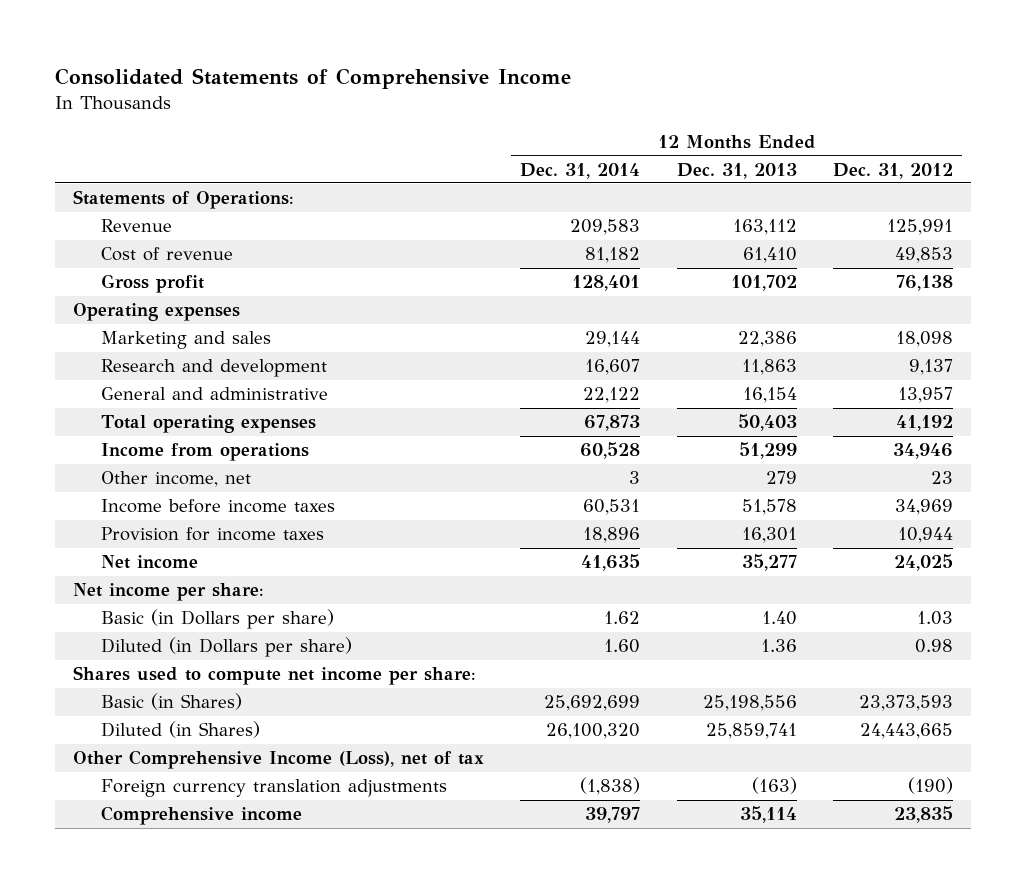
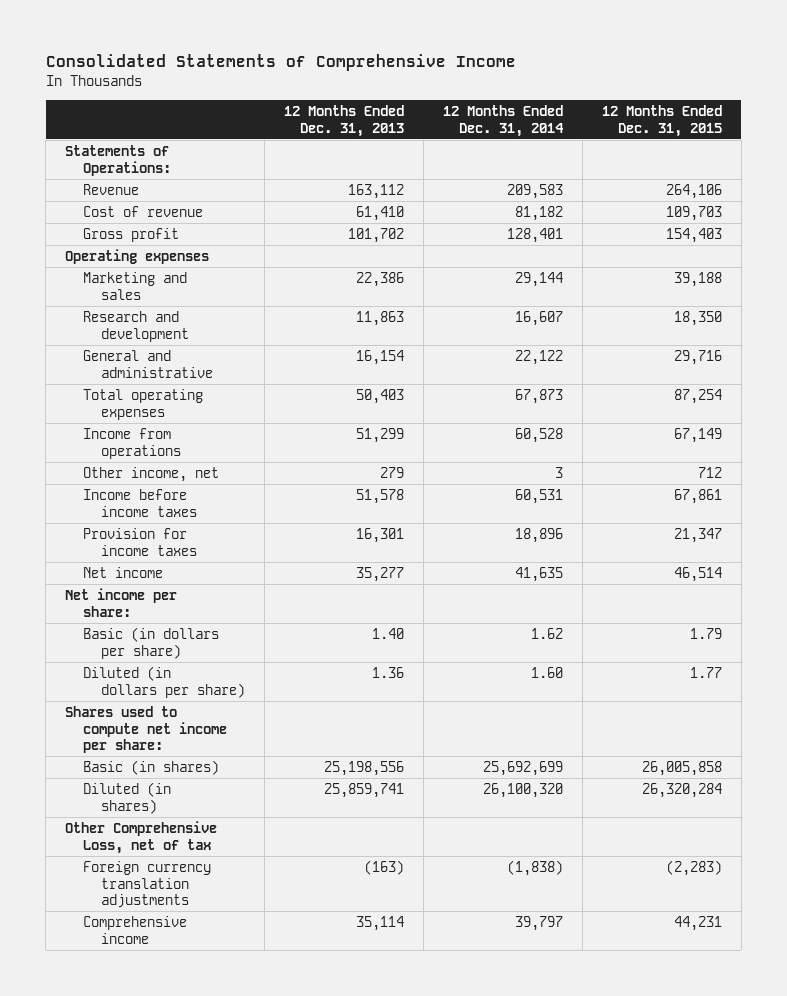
[832,162,953,179] Dec. 31, 2012 -> none
none -> [601,105,722,137] 12 Months Ended Dec. 31, 2015
[101,609,335,630] Basic (in Dollars per share) -> [82,627,219,659] Basic (in dollars per share)
[101,637,353,658] Diluted (in Dollars per share) -> [82,666,245,698] Diluted (in dollars per share)
[101,693,243,711] Basic (in Shares) -> [82,760,219,776] Basic (in shares)
[101,721,261,739] Diluted (in Shares) -> [82,782,171,814] Diluted (in shares)
[73,750,485,770] Other Comprehensive Income (Loss), net of tax -> [65,821,218,854] Other Comprehensive Loss, net of tax

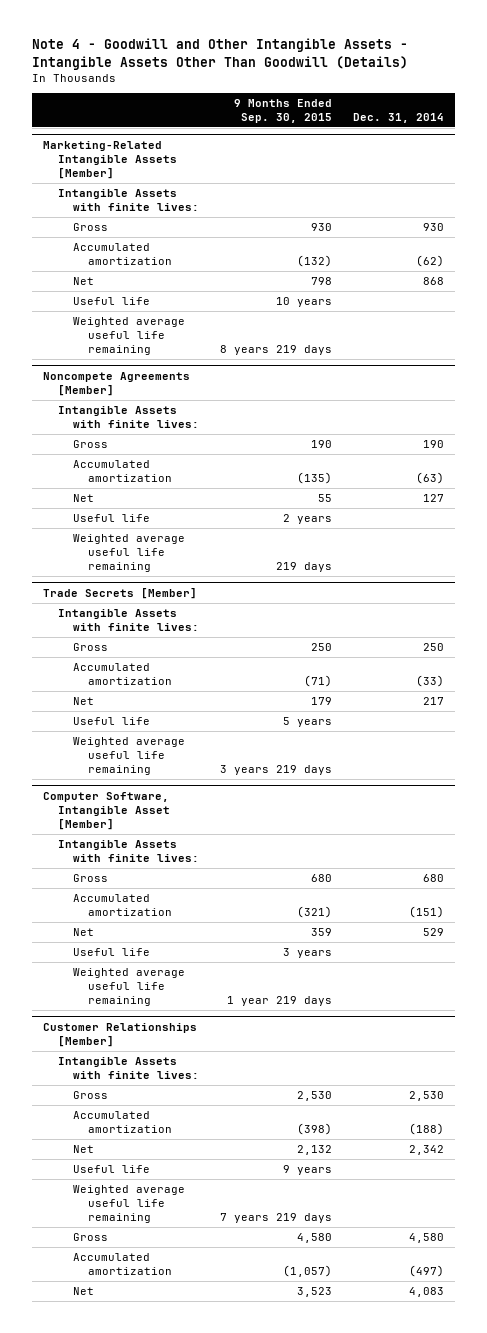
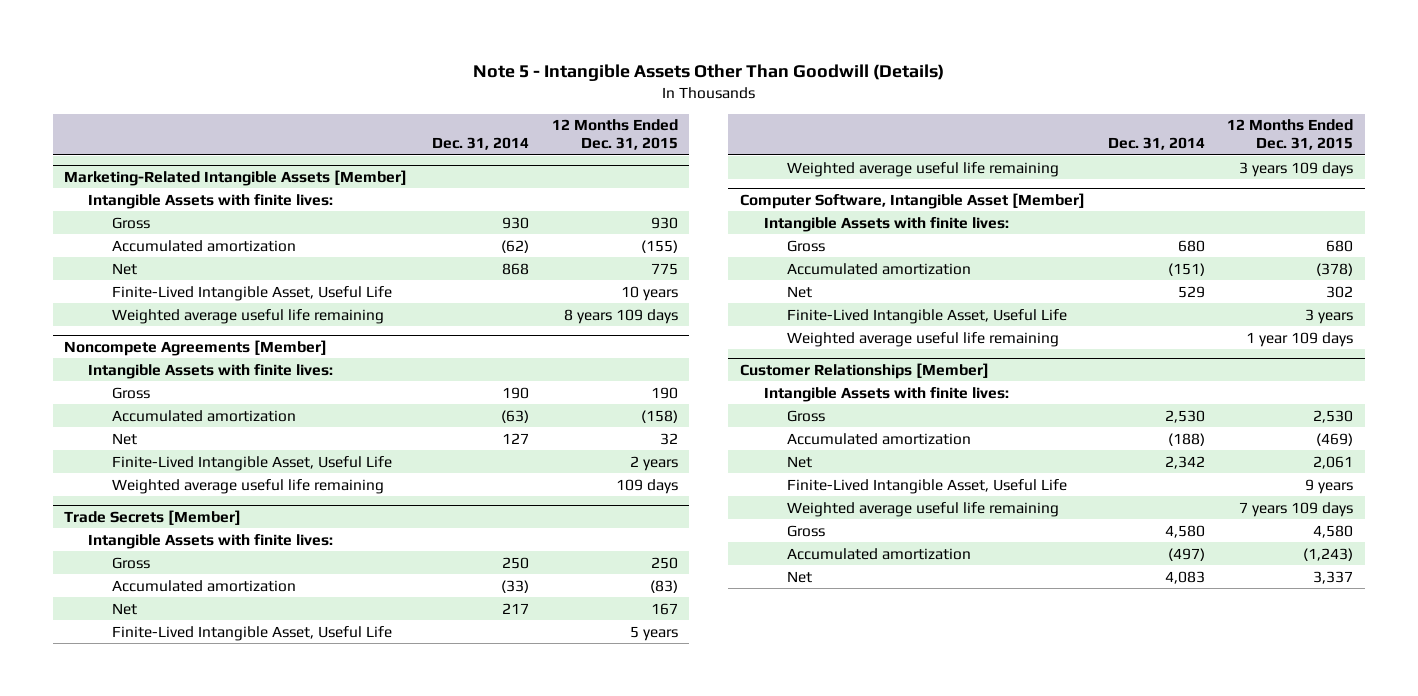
[32,38,409,70] Note 4 - Goodwill and Other Intangible Assets - Intangible Assets Other Than Goodwill (Details) -> [472,64,944,82] Note 5 - Intangible Assets Other Than Goodwill (Details)
[234,98,333,123] 9 Months Ended Sep. 30, 2015 -> none
none -> [551,119,678,151] 12 Months Ended Dec. 31, 2015
[72,297,150,306] Useful life -> [111,285,392,301] Finite-Lived Intangible Asset, Useful Life
[72,514,150,523] Useful life -> [111,455,392,471] Finite-Lived Intangible Asset, Useful Life
[72,717,150,726] Useful life -> [111,625,392,641] Finite-Lived Intangible Asset, Useful Life
[72,948,150,957] Useful life -> [787,308,1068,324] Finite-Lived Intangible Asset, Useful Life
[72,1165,150,1174] Useful life -> [787,478,1068,494] Finite-Lived Intangible Asset, Useful Life

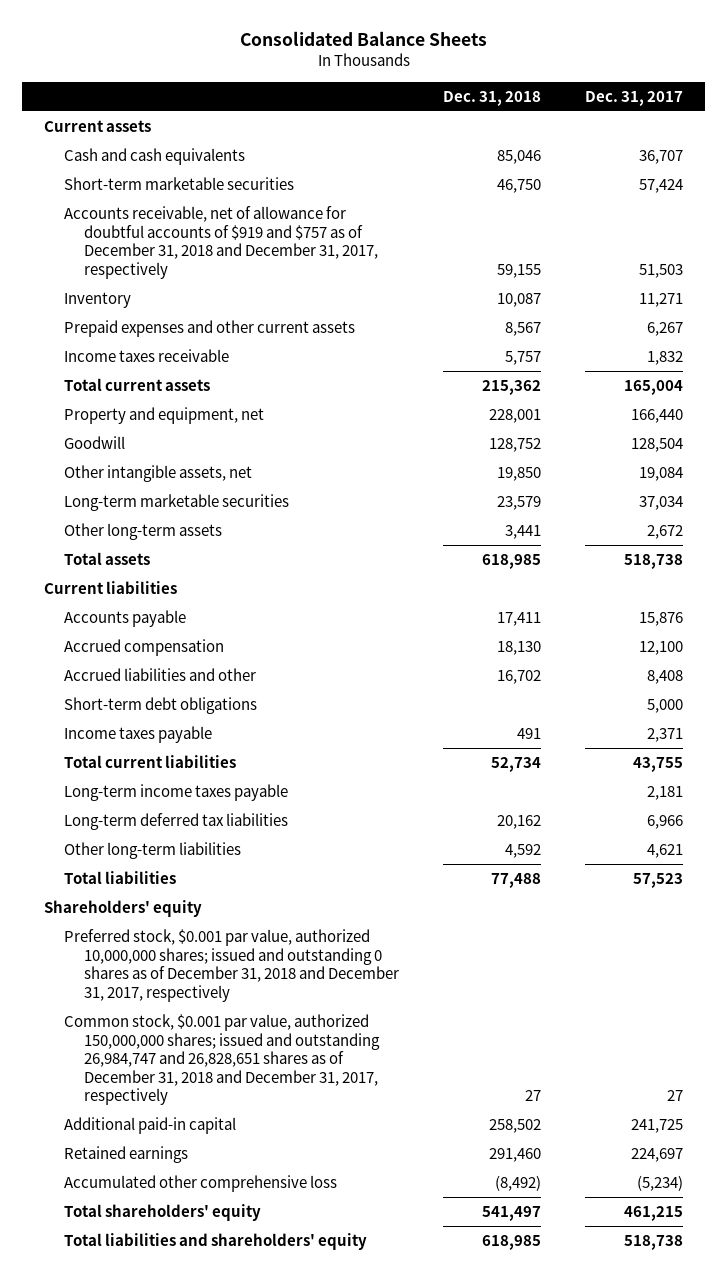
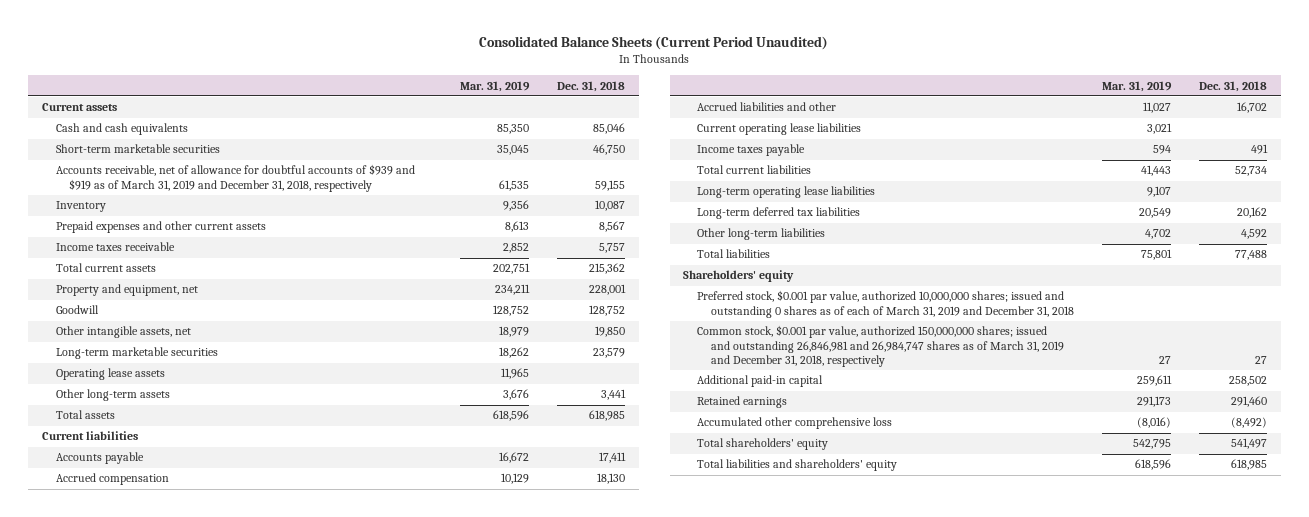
[239,30,487,46] Consolidated Balance Sheets -> [479,35,829,50] Consolidated Balance Sheets (Current Period Unaudited)
[585,90,684,106] Dec. 31, 2017 -> none
none -> [460,80,531,92] Mar. 31, 2019
[64,206,378,279] Accounts receivable, net of allowance for doubtful accounts of $919 and $757 as of December 31, 2018 and December 31, 2017, respectively -> [55,164,415,192] Accounts receivable, net of allowance for doubtful accounts of $939 and $919 as of March 31, 2019 and December 31, 2018, respectively
none -> [55,368,165,381] Operating lease assets
[64,697,258,715] Short-term debt obligations -> none
none -> [697,123,862,136] Current operating lease liabilities
[64,784,289,802] Long-term income taxes payable -> none
none -> [697,186,876,199] Long-term operating lease liabilities
[64,929,399,1002] Preferred stock, $0.001 par value, authorized 10,000,000 shares; issued and outstanding 0 shares as of December 31, 2018 and December 31, 2017, respectively -> [697,290,1075,318] Preferred stock, $0.001 par value, authorized 10,000,000 shares; issued and outstanding 0 shares as of each of March 31, 2019 and December 31, 2018
[64,1014,380,1106] Common stock, $0.001 par value, authorized 150,000,000 shares; issued and outstanding 26,984,747 and 26,828,651 shares as of December 31, 2018 and December 31, 2017, respectively -> [697,325,1065,368] Common stock, $0.001 par value, authorized 150,000,000 shares; issued and outstanding 26,846,981 and 26,984,747 shares as of March 31, 2019 and December 31, 2018, respectively

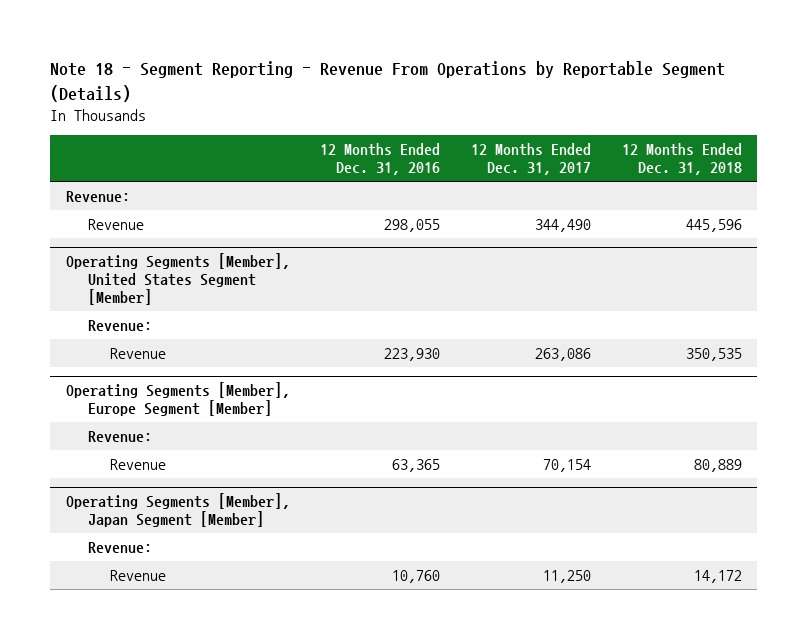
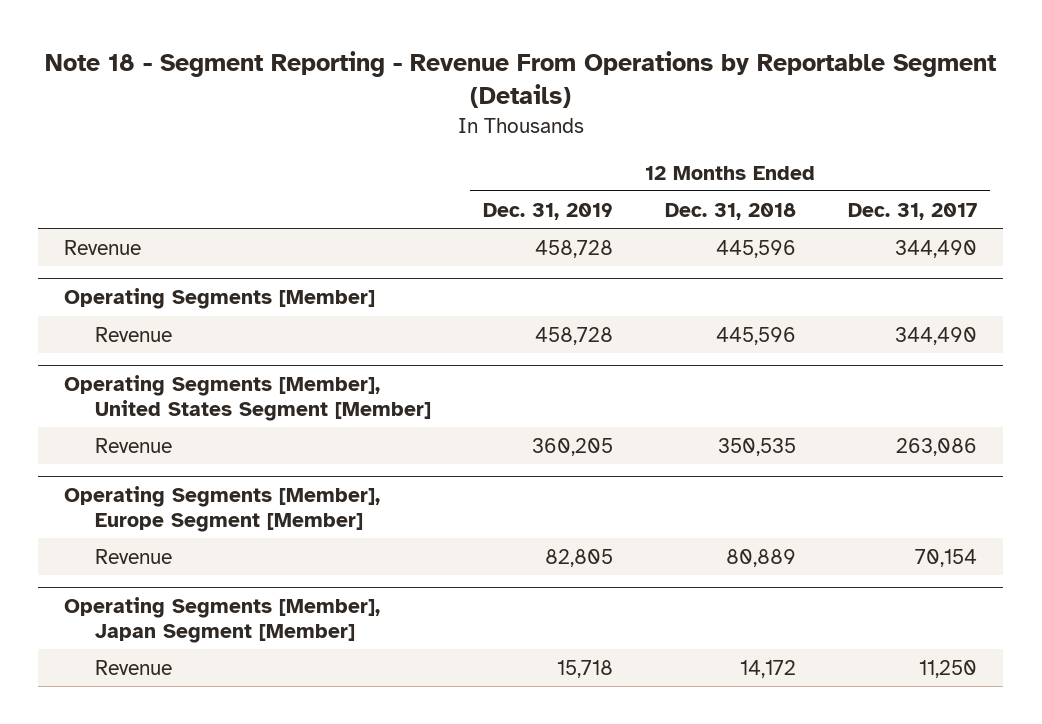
[320,143,441,176] 12 Months Ended Dec. 31, 2016 -> none
none -> [482,202,613,220] Dec. 31, 2019
[65,191,130,203] Revenue: -> none
none -> [64,288,376,310] Operating Segments [Member]
none -> [94,326,172,342] Revenue
[87,320,152,332] Revenue: -> none
[87,431,152,443] Revenue: -> none
[87,542,152,554] Revenue: -> none

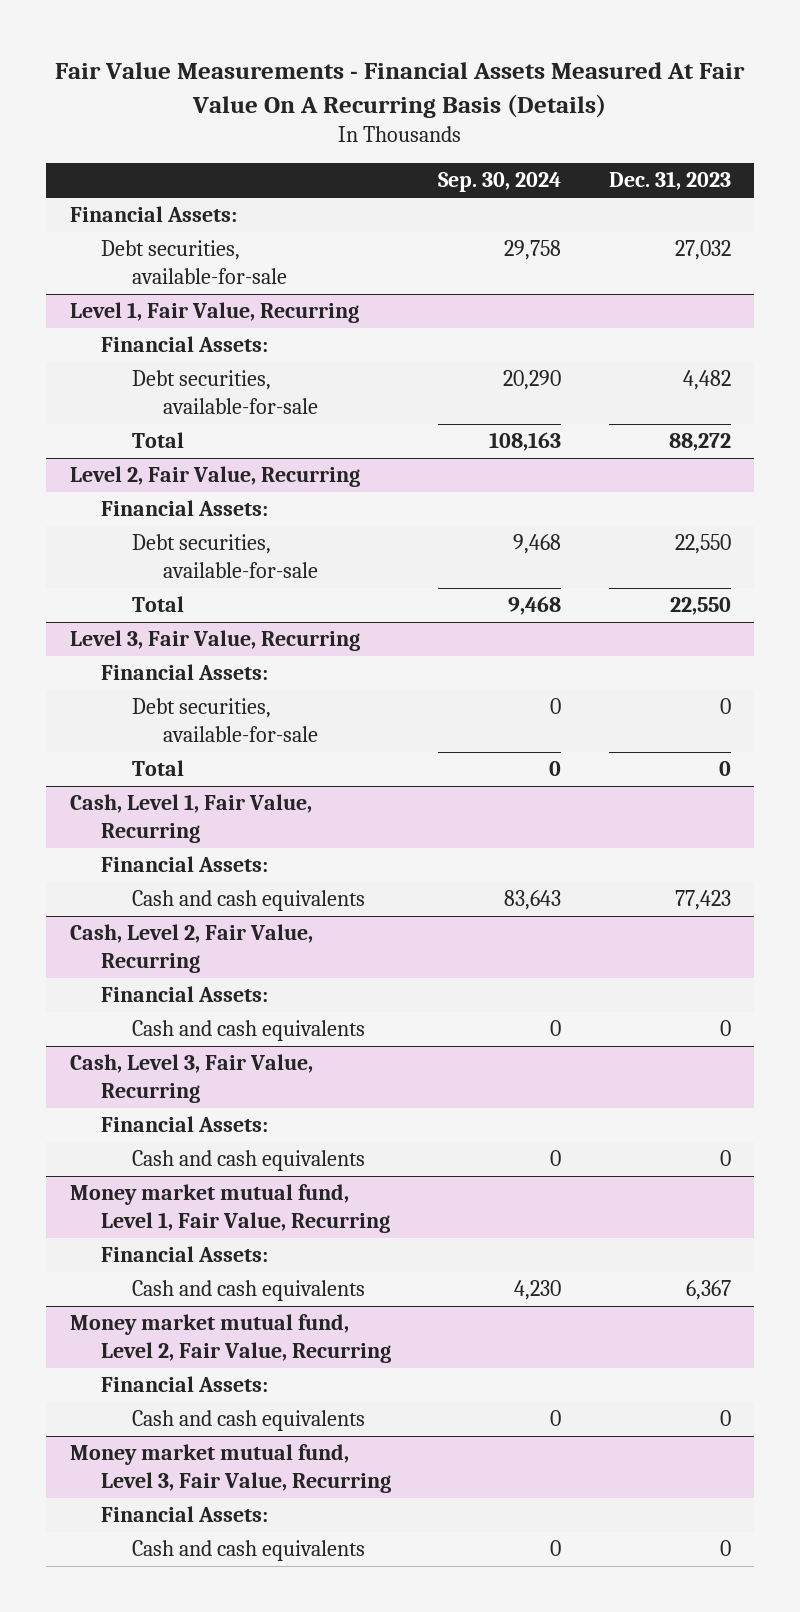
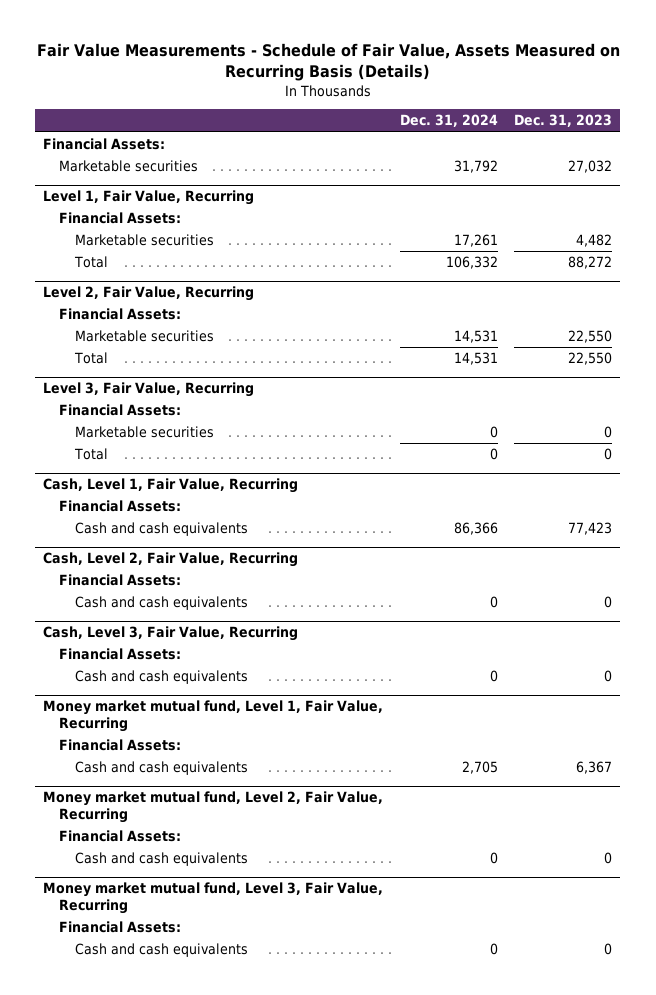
[55,62,746,118] Fair Value Measurements - Financial Assets Measured At Fair Value On A Recurring Basis (Details) -> [36,43,620,82] Fair Value Measurements - Schedule of Fair Value, Assets Measured on Recurring Basis (Details)
[438,172,562,193] Sep. 30, 2024 -> none
none -> [399,114,498,128] Dec. 31, 2024
[100,240,287,284] Debt securities, available-for-sale -> [59,160,199,173] Marketable securities
[131,370,319,414] Debt securities, available-for-sale -> [75,234,215,247] Marketable securities
[131,534,319,578] Debt securities, available-for-sale -> [75,330,215,343] Marketable securities
[131,698,319,742] Debt securities, available-for-sale -> [75,426,215,439] Marketable securities

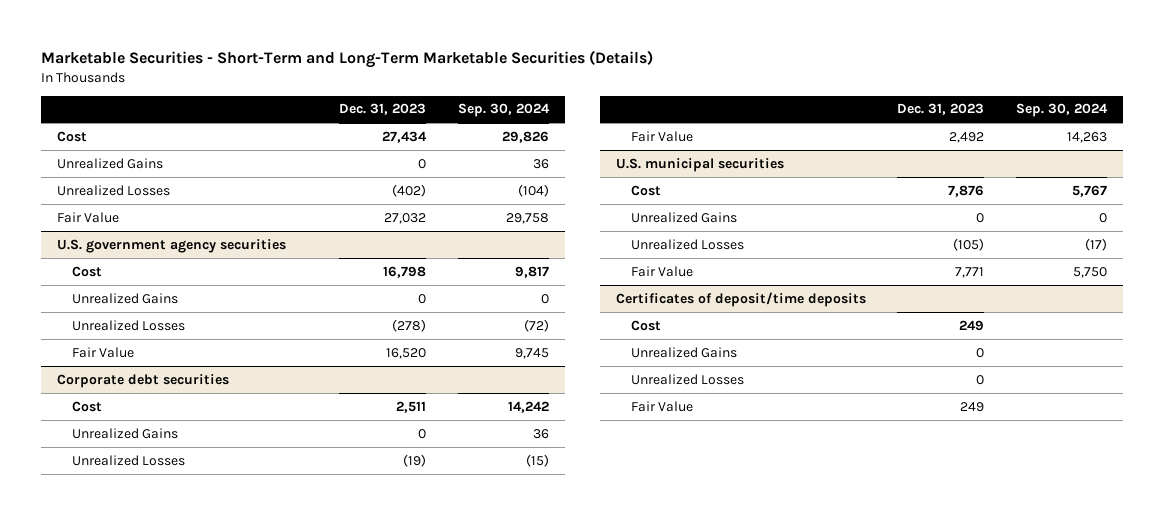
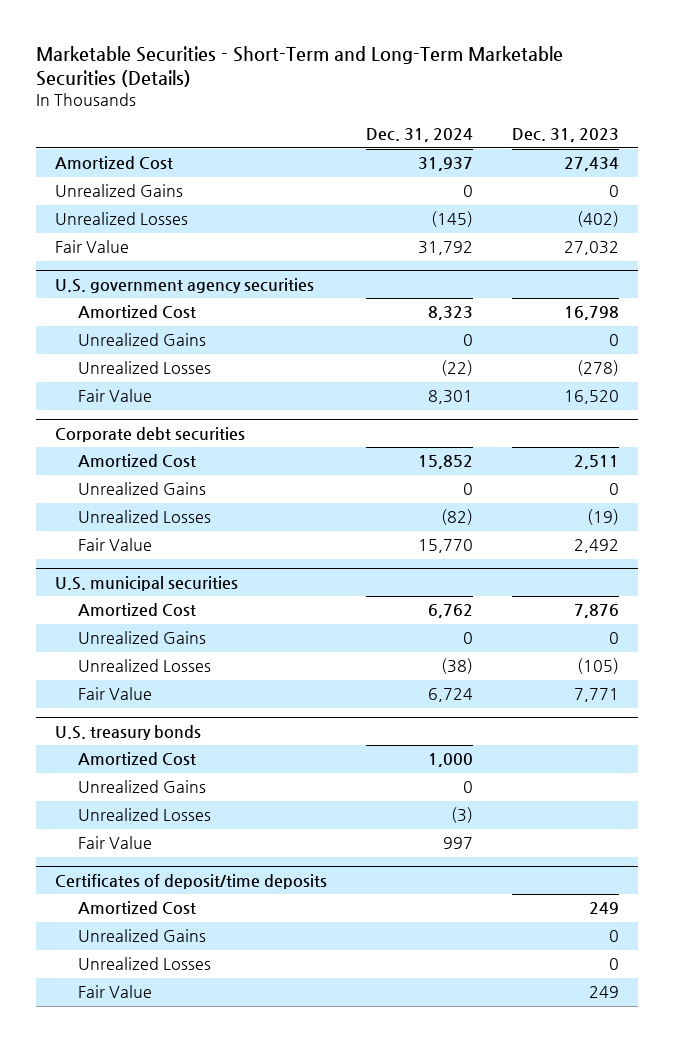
[457,103,550,118] Sep. 30, 2024 -> none
none -> [366,128,474,143] Dec. 31, 2024
[57,130,88,142] Cost -> [55,156,174,170] Amortized Cost
[72,265,103,277] Cost -> [77,305,196,319] Amortized Cost
[72,400,103,412] Cost -> [77,454,196,468] Amortized Cost
[630,184,661,196] Cost -> [77,603,196,617] Amortized Cost
none -> [55,724,202,740] U.S. treasury bonds
none -> [77,752,196,766] Amortized Cost
none -> [77,780,206,794] Unrealized Gains
none -> [77,808,211,822] Unrealized Losses
none -> [77,836,152,850] Fair Value
[630,319,661,331] Cost -> [77,901,196,915] Amortized Cost

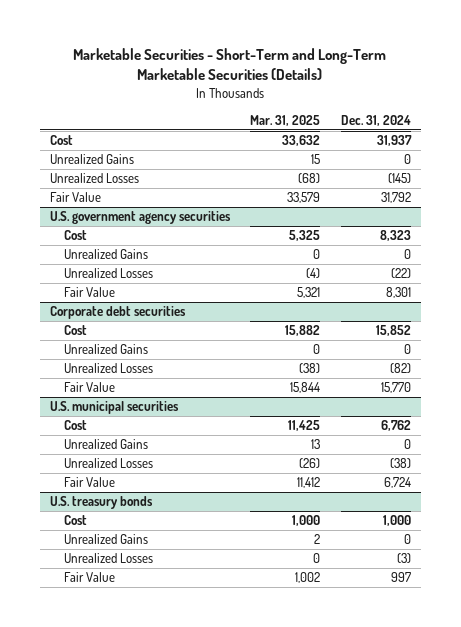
[511,128,619,143] Dec. 31, 2023 -> none
none -> [250,115,321,127] Mar. 31, 2025
[55,156,174,170] Amortized Cost -> [49,135,73,146] Cost
[77,305,196,319] Amortized Cost -> [63,230,87,241] Cost
[77,454,196,468] Amortized Cost -> [63,325,87,336] Cost
[77,603,196,617] Amortized Cost -> [63,420,87,431] Cost
[77,752,196,766] Amortized Cost -> [63,515,87,526] Cost
[55,873,328,889] Certificates of deposit/time deposits -> none
[77,901,196,915] Amortized Cost -> none
[77,929,206,943] Unrealized Gains -> none
[77,957,211,971] Unrealized Losses -> none
[77,985,152,999] Fair Value -> none

